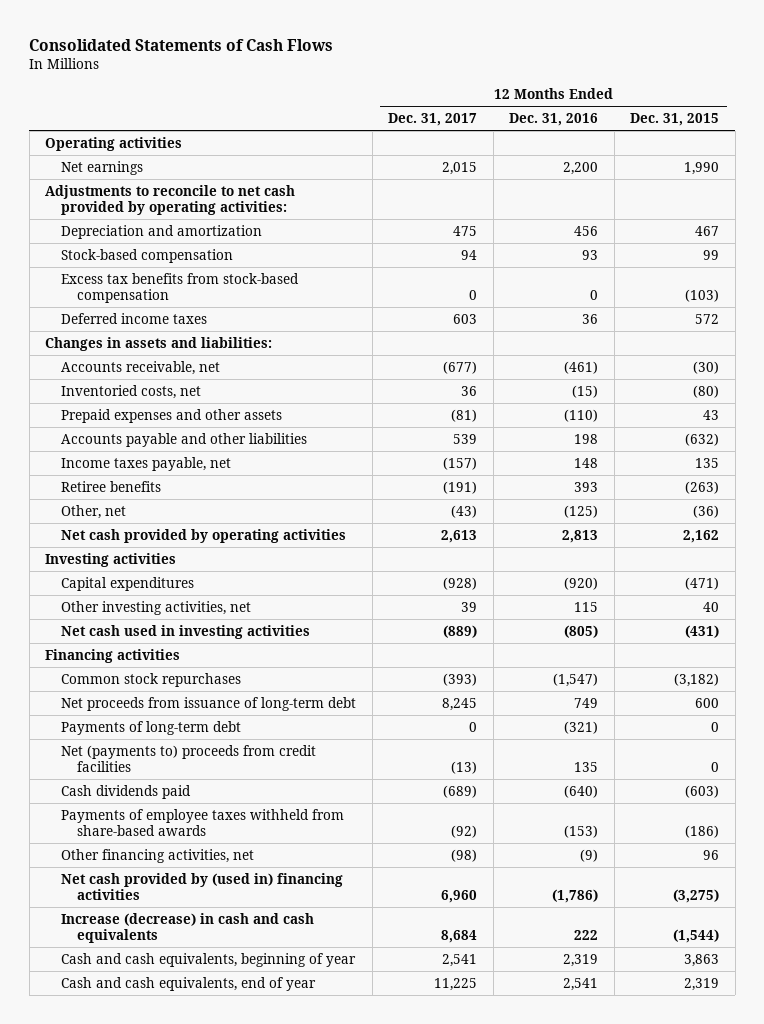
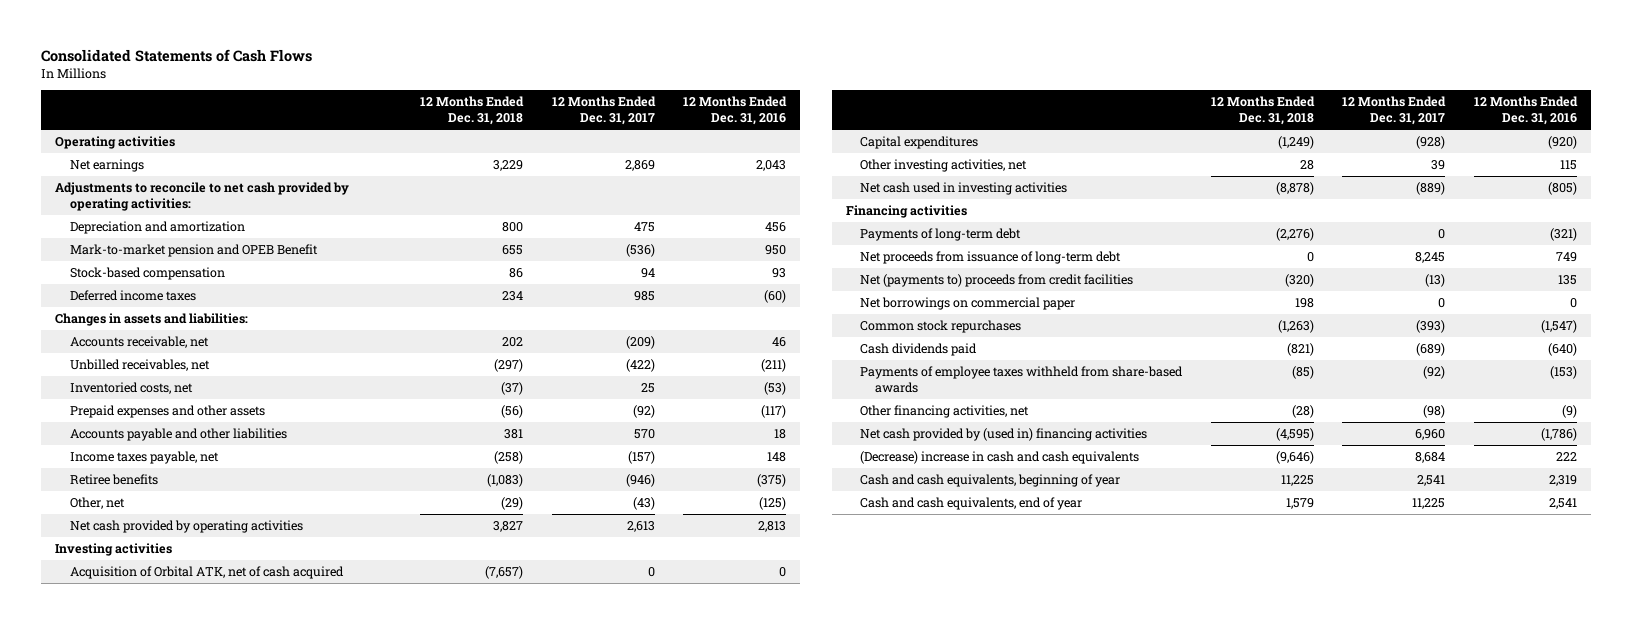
[630,113,720,127] Dec. 31, 2015 -> none
none -> [420,96,525,126] 12 Months Ended Dec. 31, 2018
[442,161,478,175] 2,015 -> [624,160,655,172] 2,869
[563,161,599,175] 2,200 -> [756,160,787,172] 2,043
none -> [69,244,318,258] Mark-to-market pension and OPEB Benefit
[61,272,300,303] Excess tax benefits from stock-based compensation -> none
[453,313,478,324] 603 -> [633,291,655,302] 985
[582,313,599,324] 36 -> [764,290,787,304] (60)
[443,360,478,374] (677) -> [625,336,655,350] (209)
[564,360,599,374] (461) -> [772,337,787,348] 46
none -> [69,359,210,372] Unbilled receivables, net
[461,385,478,396] 36 -> [640,383,655,394] 25
[572,384,599,398] (15) -> [764,382,787,396] (53)
[451,408,478,422] (81) -> [632,405,655,419] (92)
[564,408,599,422] (110) -> [761,405,787,419] (117)
[453,433,478,444] 539 -> [633,429,655,440] 570
[574,433,599,444] 198 -> [774,429,787,440] 18
[443,480,478,494] (191) -> [625,474,655,488] (946)
[574,481,599,492] 393 -> [757,474,787,488] (375)
none -> [69,566,344,580] Acquisition of Orbital ATK, net of cash acquired
[61,696,357,711] Net proceeds from issuance of long-term debt -> [860,251,1122,265] Net proceeds from issuance of long-term debt
none -> [860,297,1076,311] Net borrowings on commercial paper
[61,672,242,687] Common stock repurchases -> [860,320,1022,334] Common stock repurchases
[61,912,315,943] Increase (decrease) in cash and cash equivalents -> [860,451,1140,465] (Decrease) increase in cash and cash equivalents

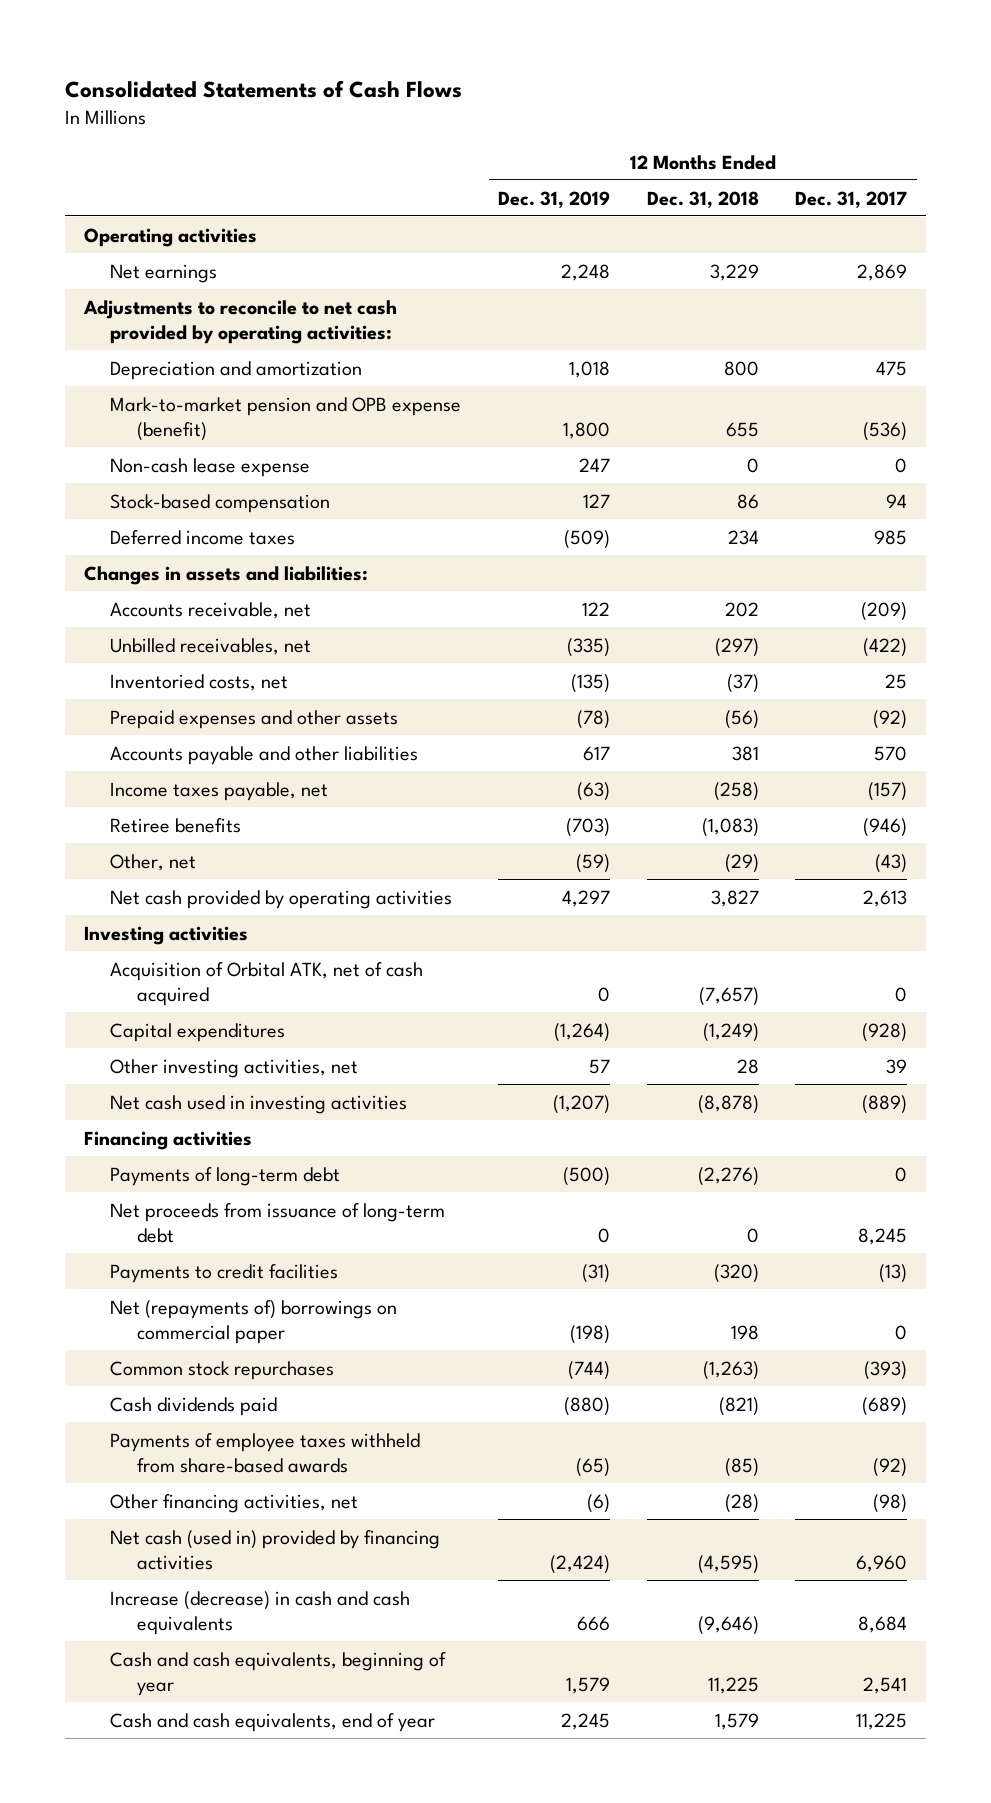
[683,96,788,126] 12 Months Ended Dec. 31, 2016 -> none
none -> [497,190,610,208] Dec. 31, 2019
[69,244,318,258] Mark-to-market pension and OPEB Benefit -> [110,396,462,441] Mark-to-market pension and OPB expense (benefit)
none -> [110,457,311,477] Non-cash lease expense
[860,274,1134,288] Net (payments to) proceeds from credit facilities -> [110,1263,339,1283] Payments to credit facilities
[860,297,1076,311] Net borrowings on commercial paper -> [110,1299,398,1344] Net (repayments of) borrowings on commercial paper
[860,428,1148,442] Net cash provided by (used in) financing activities -> [110,1529,441,1570] Net cash (used in) provided by financing activities
[860,451,1140,465] (Decrease) increase in cash and cash equivalents -> [110,1590,411,1635] Increase (decrease) in cash and cash equivalents

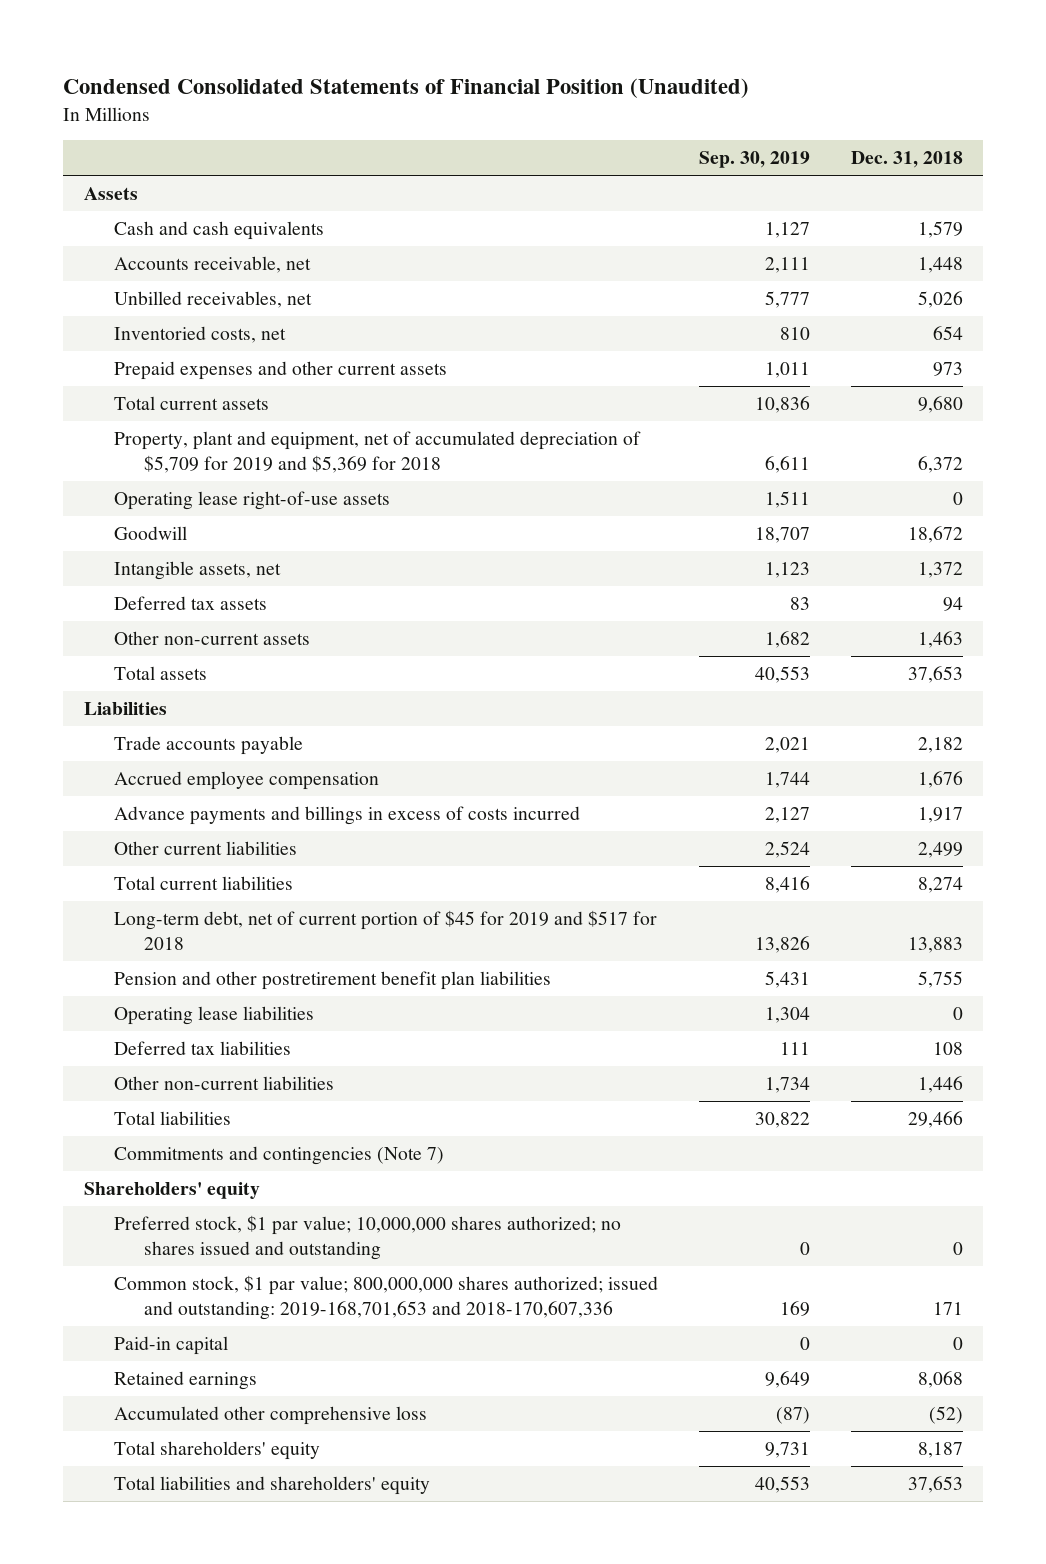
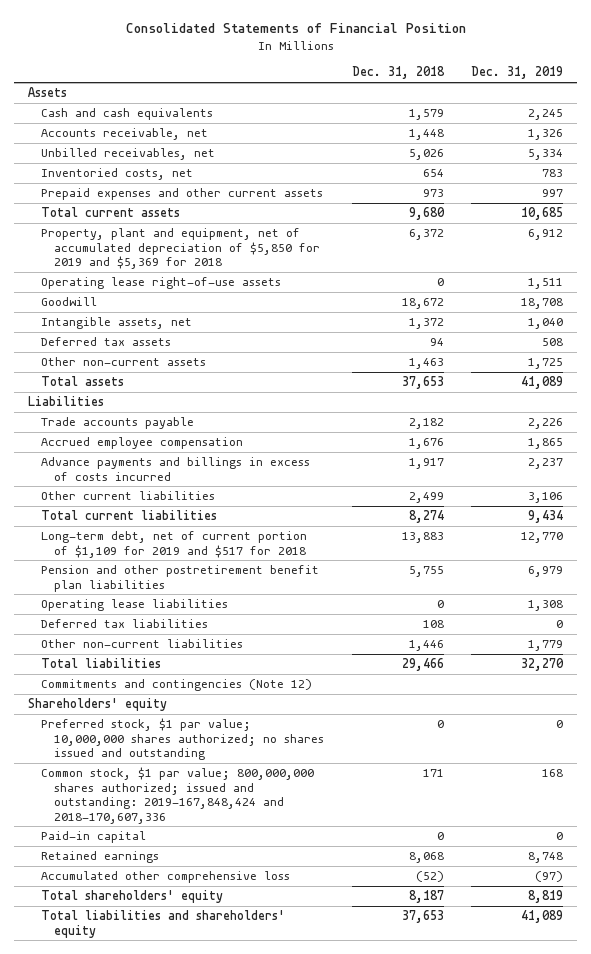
[63,77,750,98] Condensed Consolidated Statements of Financial Position (Unaudited) -> [125,23,466,34] Consolidated Statements of Financial Position
[698,151,810,169] Sep. 30, 2019 -> none
none -> [471,66,564,80] Dec. 31, 2019
[113,430,641,474] Property, plant and equipment, net of accumulated depreciation of $5,709 for 2019 and $5,369 for 2018 -> [40,228,320,270] Property, plant and equipment, net of accumulated depreciation of $5,850 for 2019 and $5,369 for 2018
[113,909,657,951] Long-term debt, net of current portion of $45 for 2019 and $517 for 2018 -> [40,531,307,558] Long-term debt, net of current portion of $1,109 for 2019 and $517 for 2018
[113,1145,444,1165] Commitments and contingencies (Note 7) -> [40,679,312,692] Commitments and contingencies (Note 12)
[113,1274,658,1321] Common stock, $1 par value; 800,000,000 shares authorized; issued and outstanding: 2019-168,701,653 and 2018-170,607,336 -> [40,767,314,824] Common stock, $1 par value; 800,000,000 shares authorized; issued and outstanding: 2019-167,848,424 and 2018-170,607,336

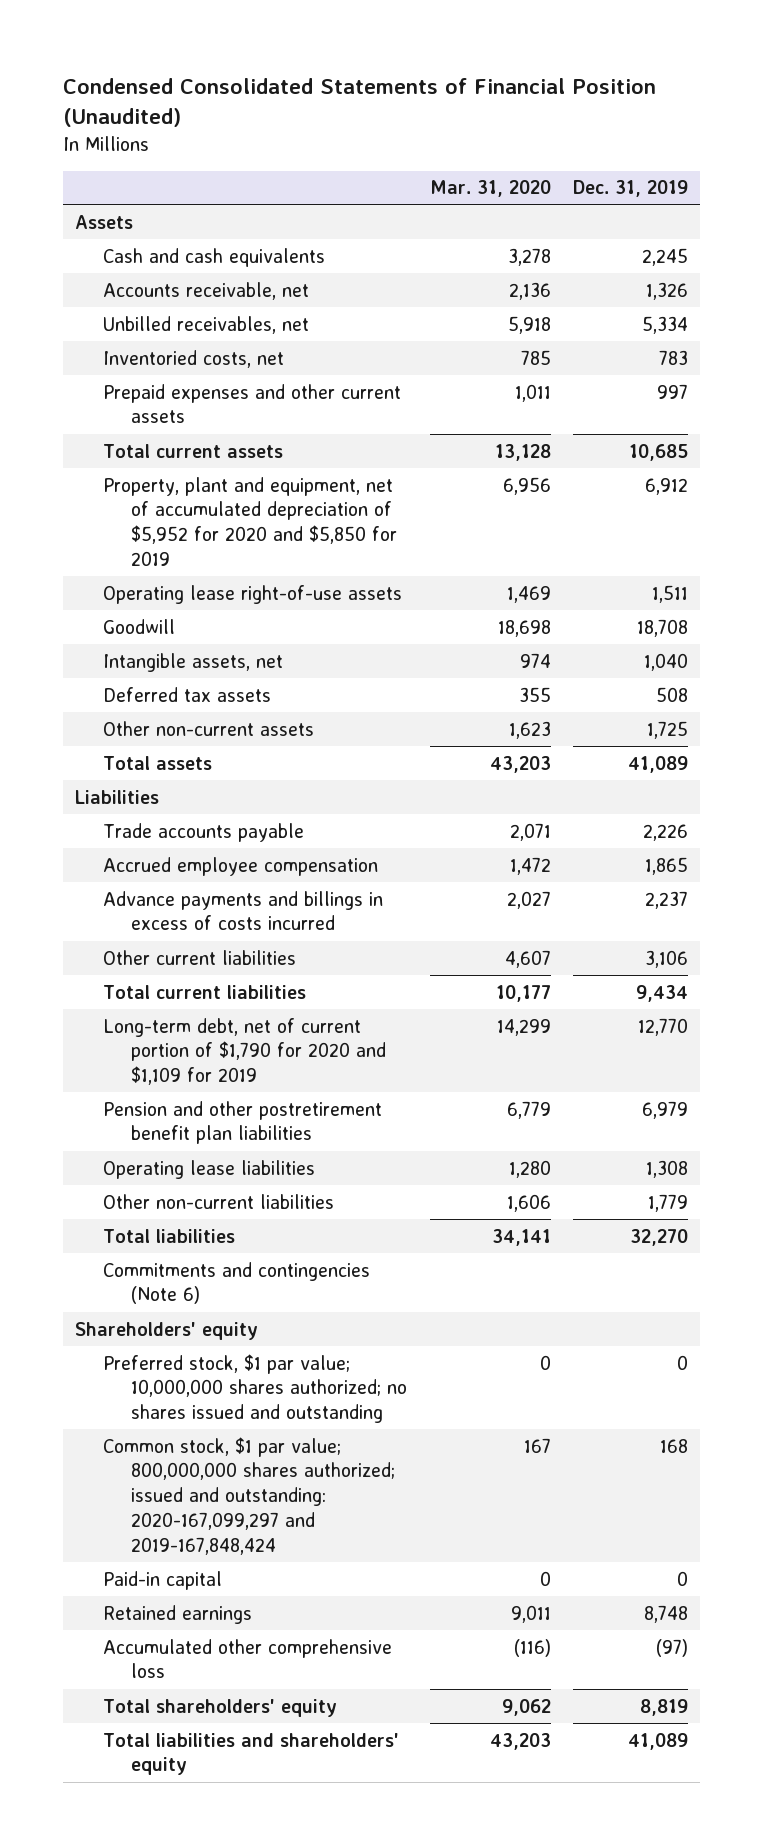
[125,23,466,34] Consolidated Statements of Financial Position -> [63,77,657,128] Condensed Consolidated Statements of Financial Position (Unaudited)
[351,66,445,80] Dec. 31, 2018 -> none
none -> [429,180,551,198] Mar. 31, 2020
[40,228,320,270] Property, plant and equipment, net of accumulated depreciation of $5,850 for 2019 and $5,369 for 2018 -> [103,476,398,567] Property, plant and equipment, net of accumulated depreciation of $5,952 for 2020 and $5,850 for 2019
[40,531,307,558] Long-term debt, net of current portion of $1,109 for 2019 and $517 for 2018 -> [103,1017,387,1086] Long-term debt, net of current portion of $1,790 for 2020 and $1,109 for 2019
[40,619,208,629] Deferred tax liabilities -> none
[40,679,312,692] Commitments and contingencies (Note 12) -> [103,1261,371,1305] Commitments and contingencies (Note 6)
[40,767,314,824] Common stock, $1 par value; 800,000,000 shares authorized; issued and outstanding: 2019-167,848,424 and 2018-170,607,336 -> [103,1436,396,1555] Common stock, $1 par value; 800,000,000 shares authorized; issued and outstanding: 2020-167,099,297 and 2019-167,848,424

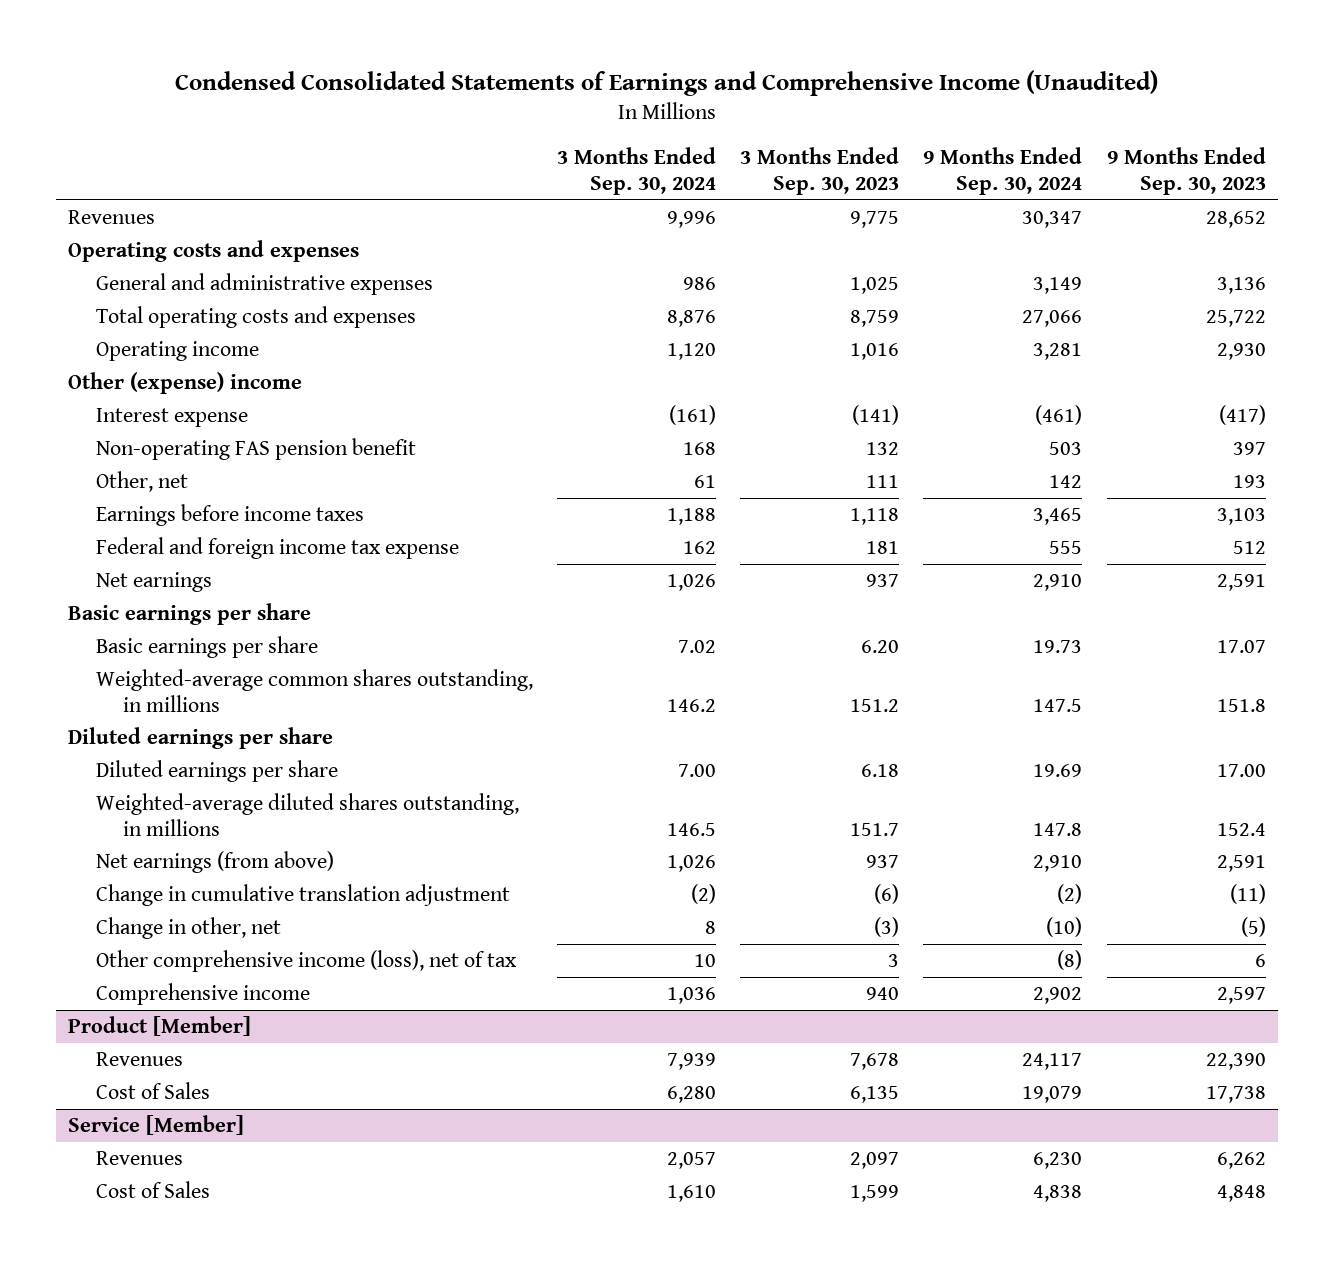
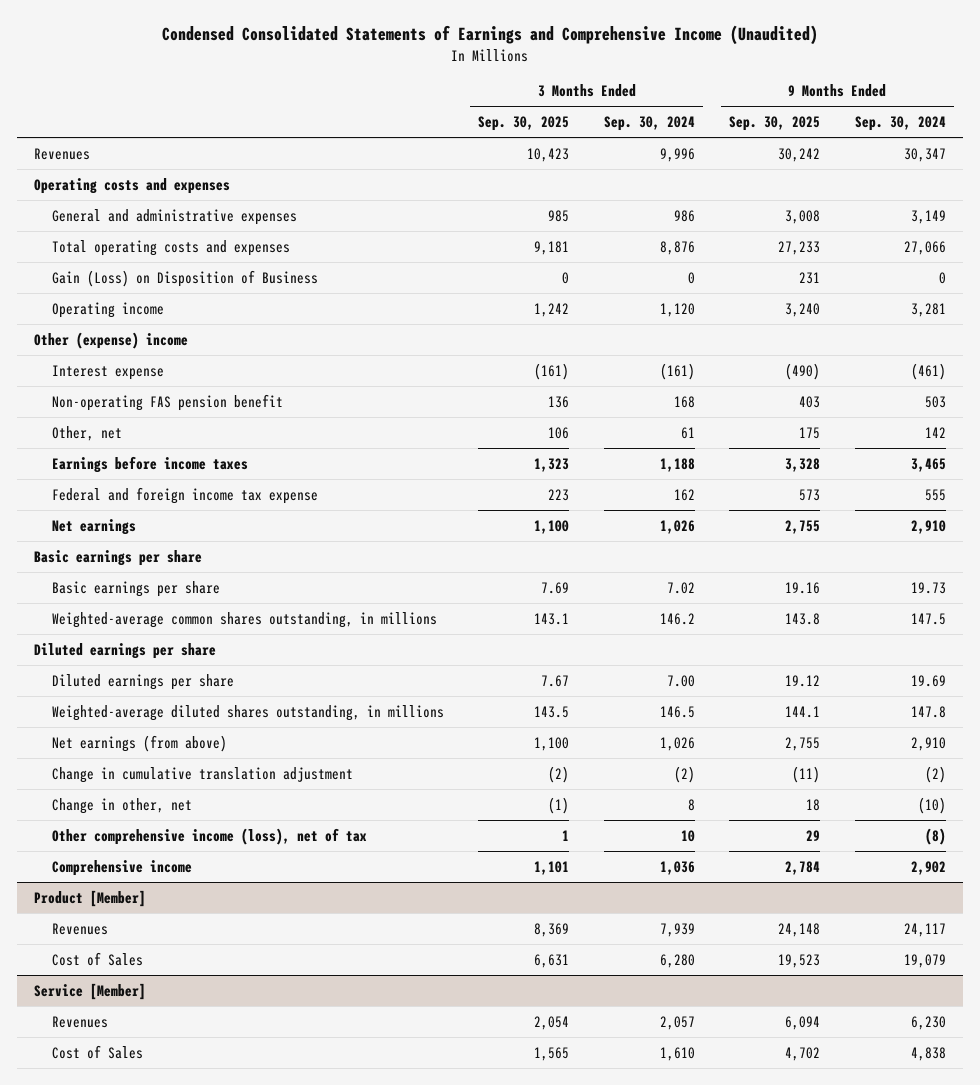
[740,147,900,196] 3 Months Ended Sep. 30, 2023 -> none
[1106,147,1266,196] 9 Months Ended Sep. 30, 2023 -> none
none -> [478,116,570,132] Sep. 30, 2025
none -> [729,116,821,132] Sep. 30, 2025
none -> [52,269,319,287] Gain (Loss) on Disposition of Business

